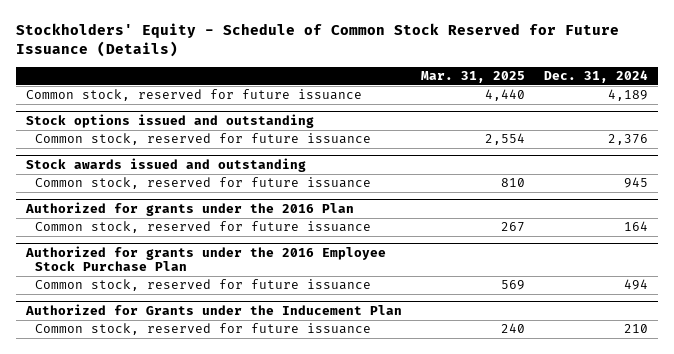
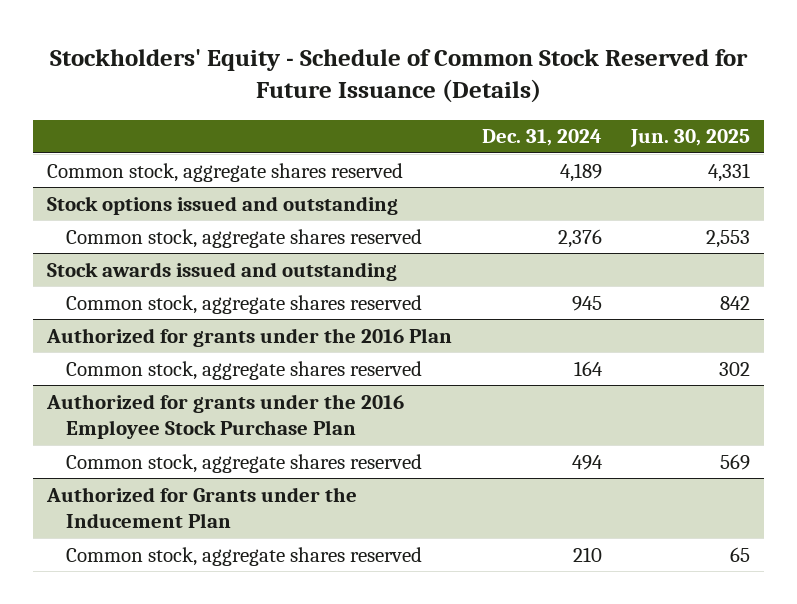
[421,70,526,83] Mar. 31, 2025 -> none
none -> [629,129,750,148] Jun. 30, 2025
[25,89,362,102] Common stock, reserved for future issuance -> [47,162,404,182] Common stock, aggregate shares reserved
[35,133,372,146] Common stock, reserved for future issuance -> [65,228,422,248] Common stock, aggregate shares reserved
[35,177,372,190] Common stock, reserved for future issuance -> [65,294,422,314] Common stock, aggregate shares reserved
[35,221,372,234] Common stock, reserved for future issuance -> [65,360,422,380] Common stock, aggregate shares reserved
[35,279,372,292] Common stock, reserved for future issuance -> [65,453,422,473] Common stock, aggregate shares reserved
[35,323,372,336] Common stock, reserved for future issuance -> [65,546,422,566] Common stock, aggregate shares reserved

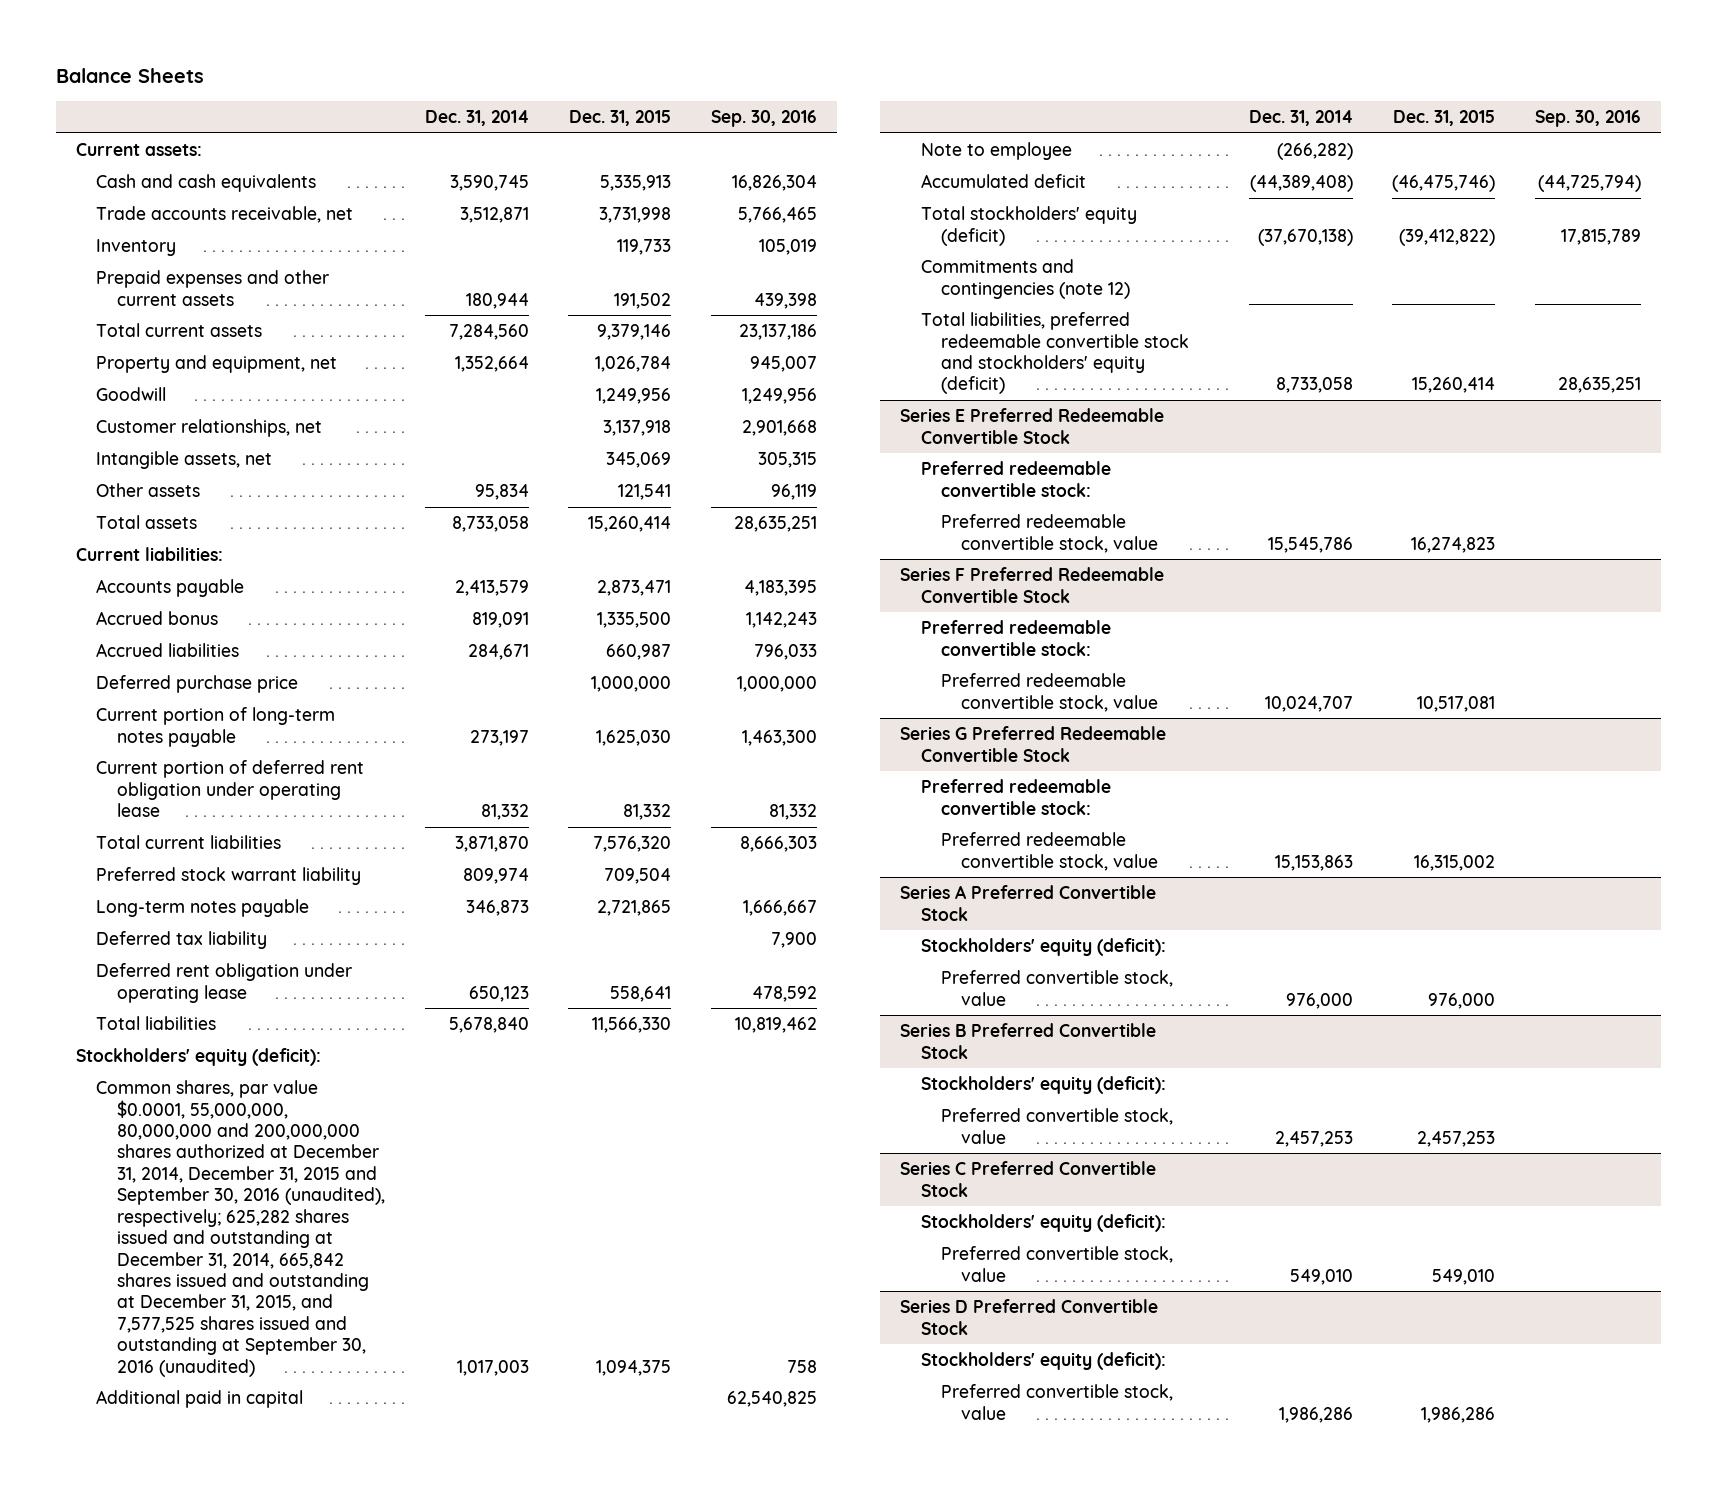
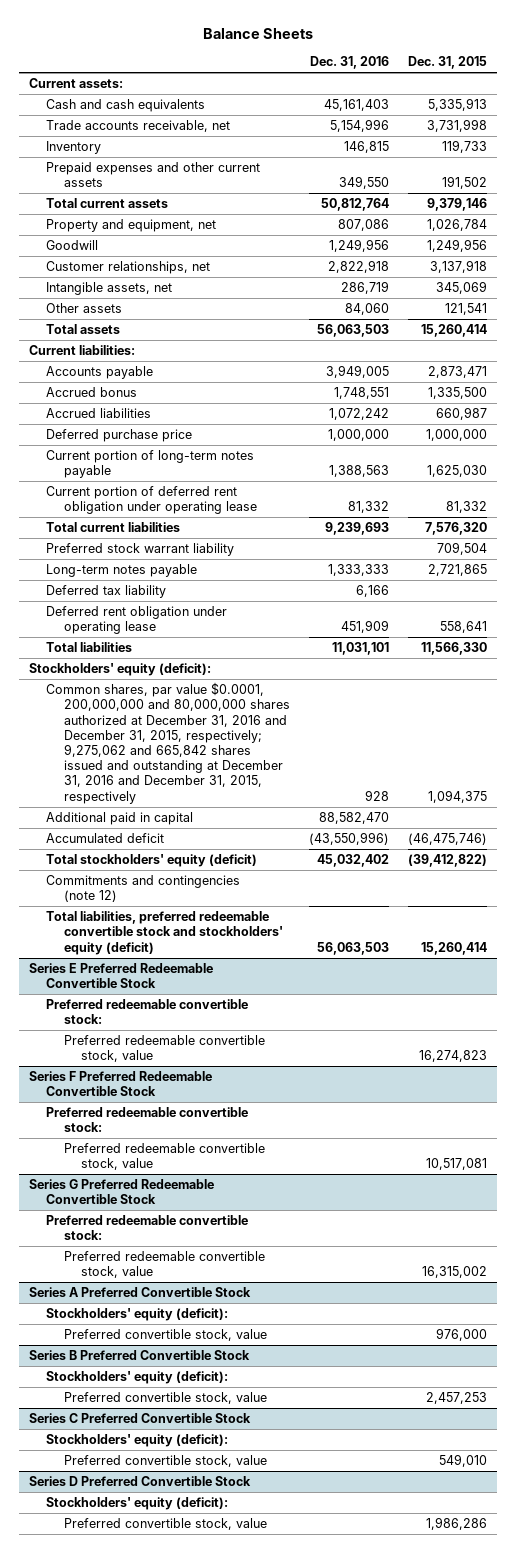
[424,109,529,126] Dec. 31, 2014 -> none
[710,109,817,127] Sep. 30, 2016 -> none
none -> [309,56,389,70] Dec. 31, 2016
[96,1080,385,1377] Common shares, par value $0.0001, 55,000,000, 80,000,000 and 200,000,000 shares authorized at December 31, 2014, December 31, 2015 and September 30, 2016 (unaudited), respectively; 625,282 shares issued and outstanding at December 31, 2014, 665,842 shares issued and outstanding at December 31, 2015, and 7,577,525 shares issued and outstanding at September 30, 2016 (unaudited) -> [46,682,290,804] Common shares, par value $0.0001, 200,000,000 and 80,000,000 shares authorized at December 31, 2016 and December 31, 2015, respectively; 9,275,062 and 665,842 shares issued and outstanding at December 31, 2016 and December 31, 2015, respectively
[920,142,1072,161] Note to employee -> none

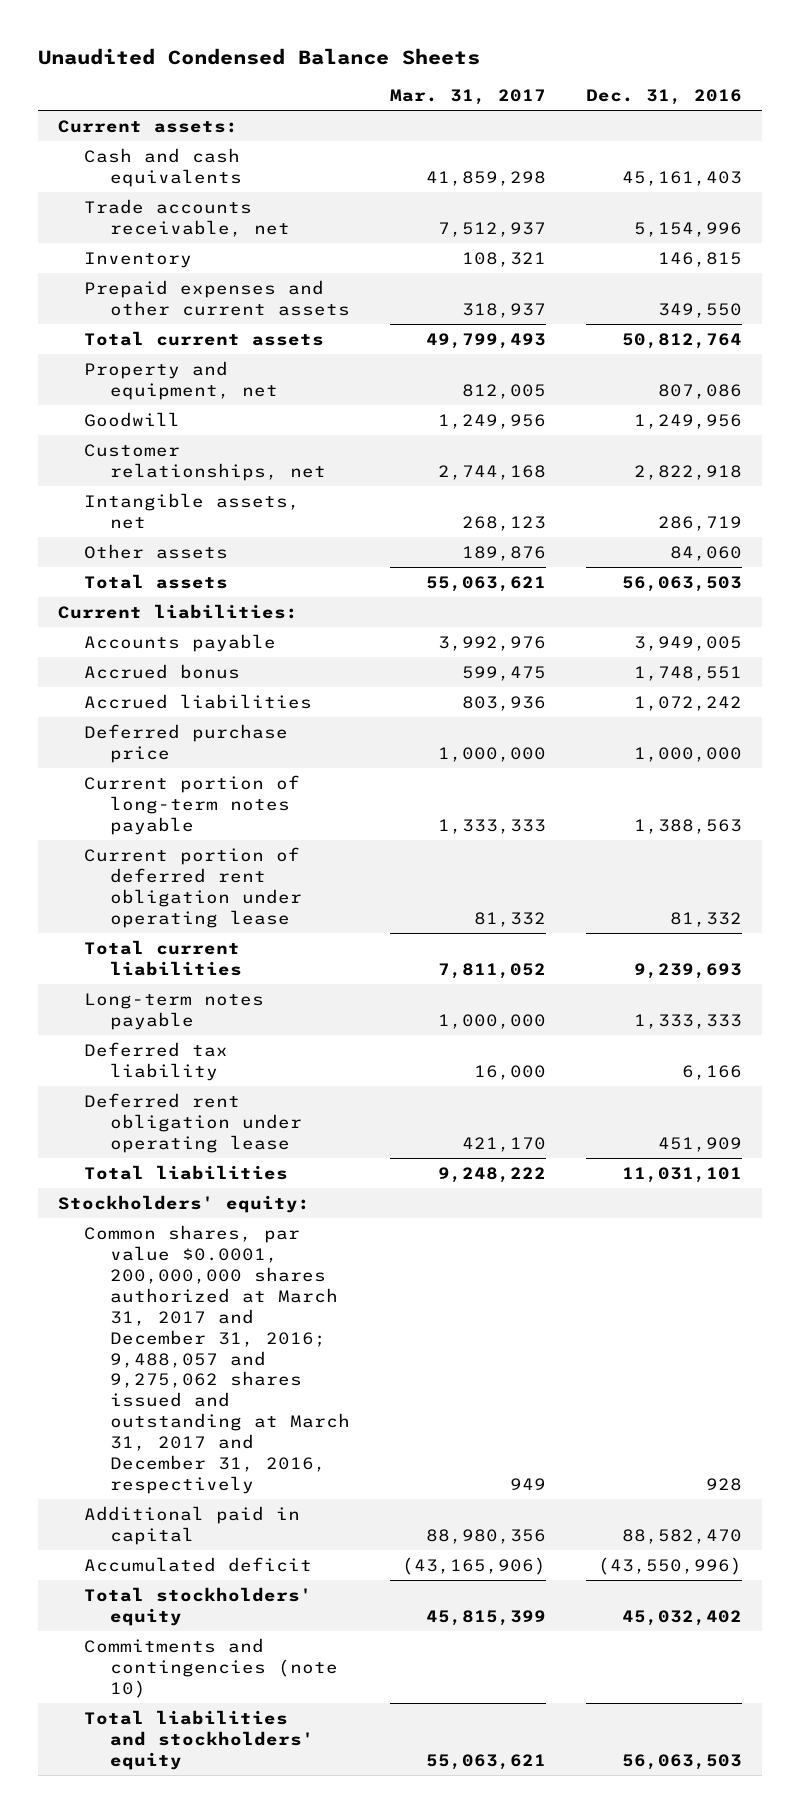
[202,27,313,39] Balance Sheets -> [37,47,480,65] Unaudited Condensed Balance Sheets
[408,56,488,70] Dec. 31, 2015 -> none
none -> [390,89,547,106] Mar. 31, 2017
[46,543,235,557] Preferred stock warrant liability -> none
[28,663,211,677] Stockholders' equity (deficit): -> [57,1194,310,1213] Stockholders' equity:
[46,682,290,804] Common shares, par value $0.0001, 200,000,000 and 80,000,000 shares authorized at December 31, 2016 and December 31, 2015, respectively; 9,275,062 and 665,842 shares issued and outstanding at December 31, 2016 and December 31, 2015, respectively -> [83,1224,351,1495] Common shares, par value $0.0001, 200,000,000 shares authorized at March 31, 2017 and December 31, 2016; 9,488,057 and 9,275,062 shares issued and outstanding at March 31, 2017 and December 31, 2016, respectively
[28,963,213,989] Series E Preferred Redeemable Convertible Stock -> none
[46,999,249,1025] Preferred redeemable convertible stock: -> none
[63,1035,265,1063] Preferred redeemable convertible stock, value -> none
[28,1071,212,1097] Series F Preferred Redeemable Convertible Stock -> none
[46,1107,249,1133] Preferred redeemable convertible stock: -> none
[63,1143,265,1171] Preferred redeemable convertible stock, value -> none
[28,1179,214,1205] Series G Preferred Redeemable Convertible Stock -> none
[46,1215,249,1241] Preferred redeemable convertible stock: -> none
[63,1251,265,1279] Preferred redeemable convertible stock, value -> none
[28,1287,251,1298] Series A Preferred Convertible Stock -> none
[46,1308,229,1322] Stockholders' equity (deficit): -> none
[63,1329,267,1342] Preferred convertible stock, value -> none
[28,1350,250,1361] Series B Preferred Convertible Stock -> none
[46,1371,229,1385] Stockholders' equity (deficit): -> none
[63,1392,267,1405] Preferred convertible stock, value -> none
[28,1413,251,1424] Series C Preferred Convertible Stock -> none
[46,1434,229,1448] Stockholders' equity (deficit): -> none
[63,1455,267,1468] Preferred convertible stock, value -> none
[28,1476,251,1487] Series D Preferred Convertible Stock -> none
[46,1497,229,1511] Stockholders' equity (deficit): -> none
[63,1518,267,1531] Preferred convertible stock, value -> none
[46,854,258,868] Total stockholders' equity (deficit) -> [83,1586,312,1626] Total stockholders' equity
[46,875,241,903] Commitments and contingencies (note 12) -> [83,1637,339,1698] Commitments and contingencies (note 10)
[46,911,283,955] Total liabilities, preferred redeemable convertible stock and stockholders' equity (deficit) -> [83,1709,315,1770] Total liabilities and stockholders' equity

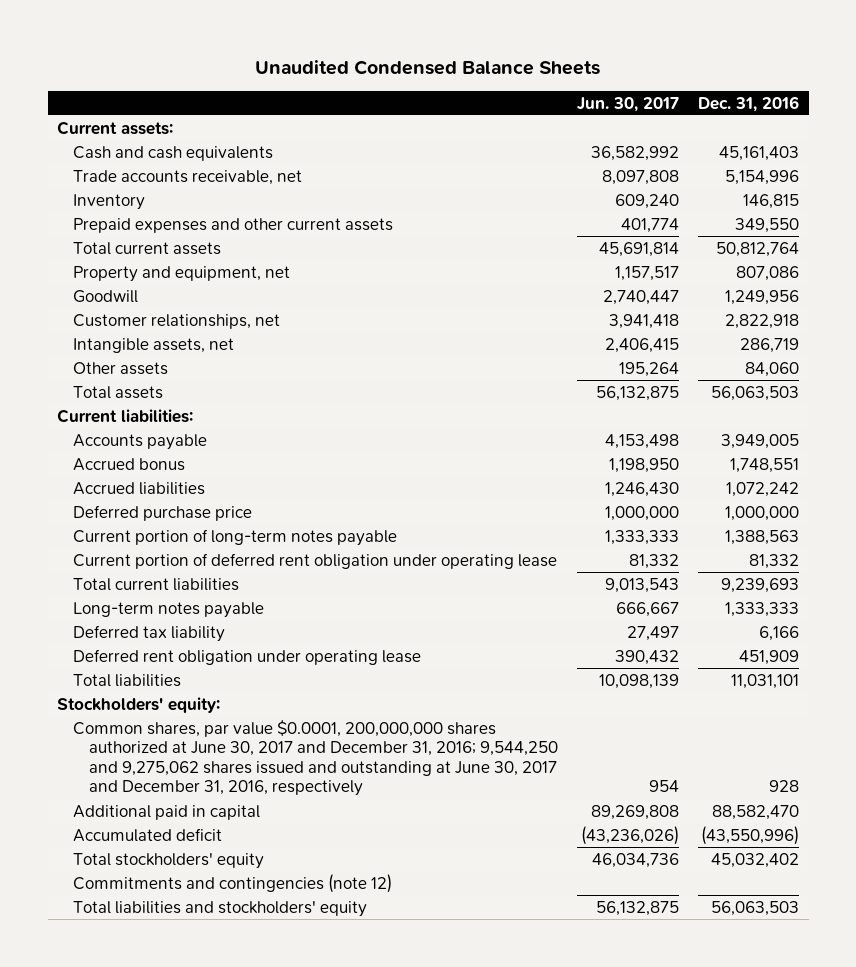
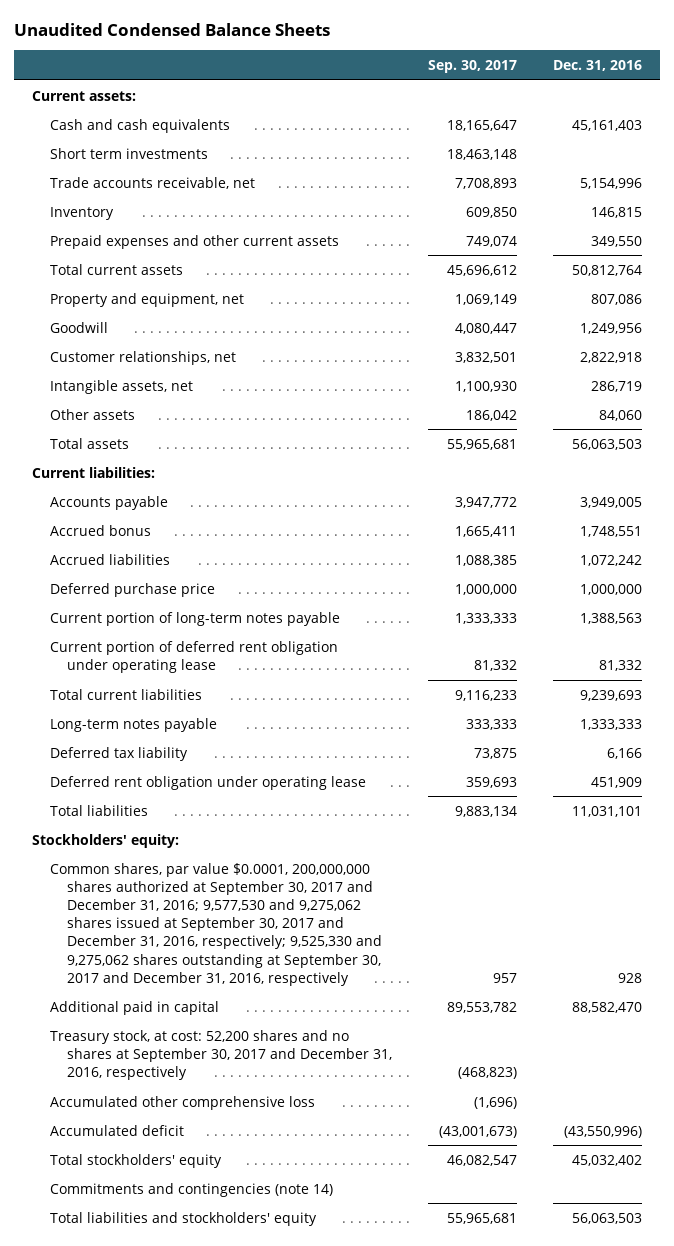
[576,96,679,112] Jun. 30, 2017 -> none
none -> [427,60,517,74] Sep. 30, 2017
none -> [49,147,208,159] Short term investments
[72,719,558,797] Common shares, par value $0.0001, 200,000,000 shares authorized at June 30, 2017 and December 31, 2016; 9,544,250 and 9,275,062 shares issued and outstanding at June 30, 2017 and December 31, 2016, respectively -> [49,862,383,986] Common shares, par value $0.0001, 200,000,000 shares authorized at September 30, 2017 and December 31, 2016; 9,577,530 and 9,275,062 shares issued at September 30, 2017 and December 31, 2016, respectively; 9,525,330 and 9,275,062 shares outstanding at September 30, 2017 and December 31, 2016, respectively
none -> [49,1029,393,1081] Treasury stock, at cost: 52,200 shares and no shares at September 30, 2017 and December 31, 2016, respectively
none -> [49,1095,315,1110] Accumulated other comprehensive loss
[72,873,392,893] Commitments and contingencies (note 12) -> [49,1182,333,1197] Commitments and contingencies (note 14)

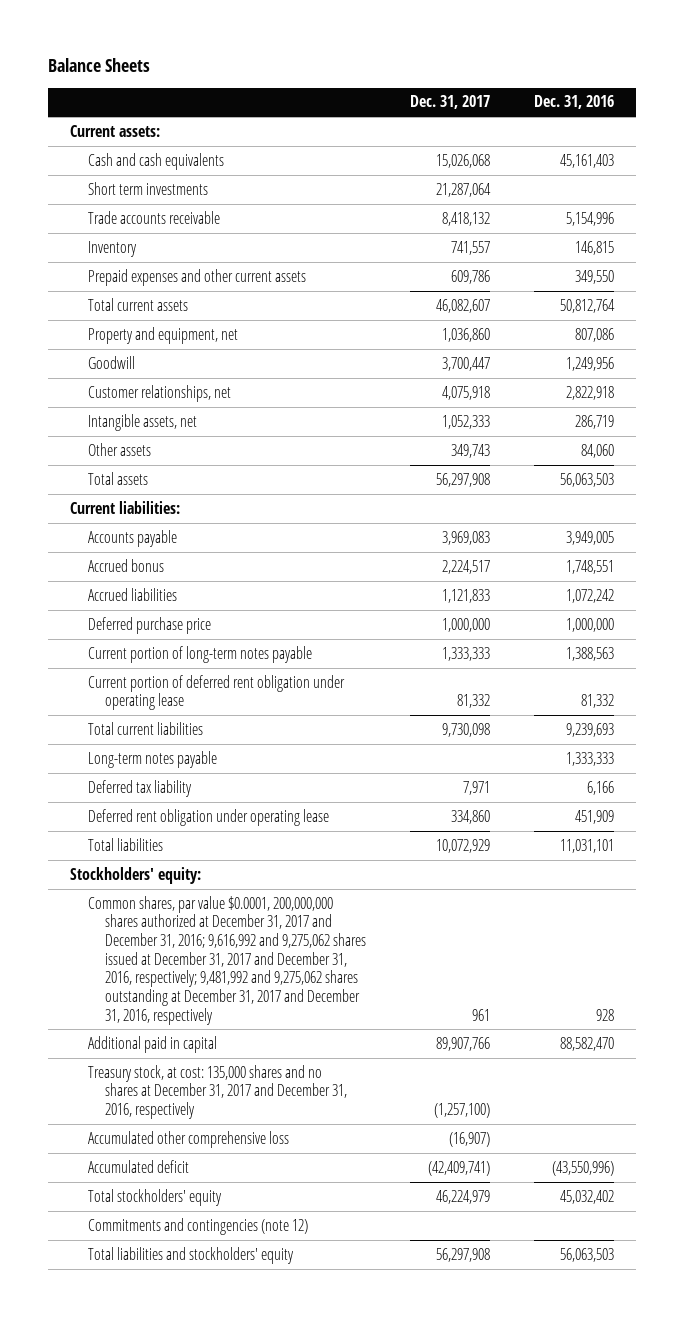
[14,23,331,37] Unaudited Condensed Balance Sheets -> [48,58,151,73] Balance Sheets
[427,60,517,74] Sep. 30, 2017 -> none
none -> [410,95,491,110] Dec. 31, 2017
[49,176,255,189] Trade accounts receivable, net -> [87,210,220,224] Trade accounts receivable
[49,862,383,986] Common shares, par value $0.0001, 200,000,000 shares authorized at September 30, 2017 and December 31, 2016; 9,577,530 and 9,275,062 shares issued at September 30, 2017 and December 31, 2016, respectively; 9,525,330 and 9,275,062 shares outstanding at September 30, 2017 and December 31, 2016, respectively -> [87,895,367,1025] Common shares, par value $0.0001, 200,000,000 shares authorized at December 31, 2017 and December 31, 2016; 9,616,992 and 9,275,062 shares issued at December 31, 2017 and December 31, 2016, respectively; 9,481,992 and 9,275,062 shares outstanding at December 31, 2017 and December 31, 2016, respectively
[49,1029,393,1081] Treasury stock, at cost: 52,200 shares and no shares at September 30, 2017 and December 31, 2016, respectively -> [87,1064,348,1120] Treasury stock, at cost: 135,000 shares and no shares at December 31, 2017 and December 31, 2016, respectively
[49,1182,333,1197] Commitments and contingencies (note 14) -> [87,1217,308,1235] Commitments and contingencies (note 12)

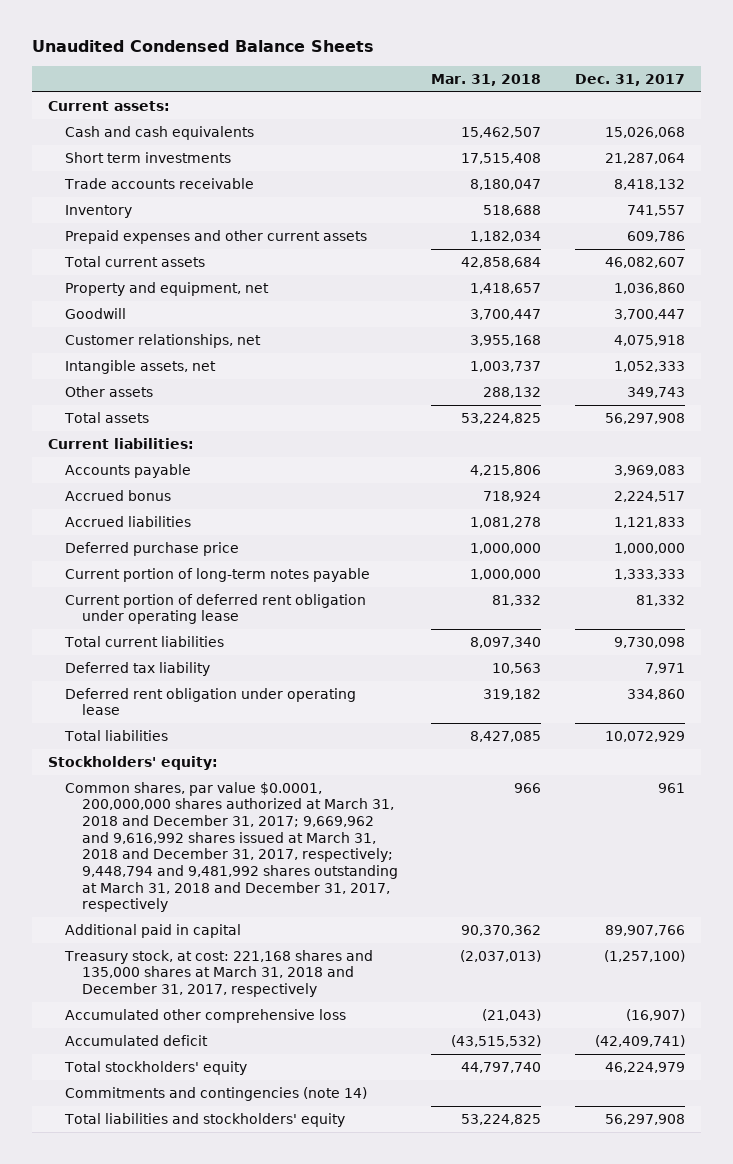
[48,58,151,73] Balance Sheets -> [31,40,374,53] Unaudited Condensed Balance Sheets
[534,95,615,110] Dec. 31, 2016 -> none
none -> [431,73,542,86] Mar. 31, 2018
[87,750,217,768] Long-term notes payable -> none
[87,895,367,1025] Common shares, par value $0.0001, 200,000,000 shares authorized at December 31, 2017 and December 31, 2016; 9,616,992 and 9,275,062 shares issued at December 31, 2017 and December 31, 2016, respectively; 9,481,992 and 9,275,062 shares outstanding at December 31, 2017 and December 31, 2016, respectively -> [64,781,398,913] Common shares, par value $0.0001, 200,000,000 shares authorized at March 31, 2018 and December 31, 2017; 9,669,962 and 9,616,992 shares issued at March 31, 2018 and December 31, 2017, respectively; 9,448,794 and 9,481,992 shares outstanding at March 31, 2018 and December 31, 2017, respectively
[87,1064,348,1120] Treasury stock, at cost: 135,000 shares and no shares at December 31, 2017 and December 31, 2016, respectively -> [63,949,373,998] Treasury stock, at cost: 221,168 shares and 135,000 shares at March 31, 2018 and December 31, 2017, respectively
[87,1217,308,1235] Commitments and contingencies (note 12) -> [64,1086,367,1101] Commitments and contingencies (note 14)

